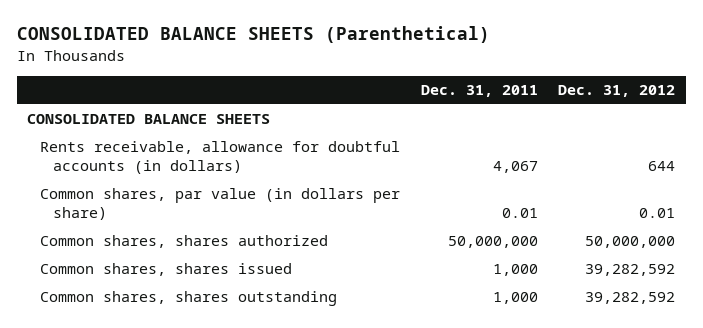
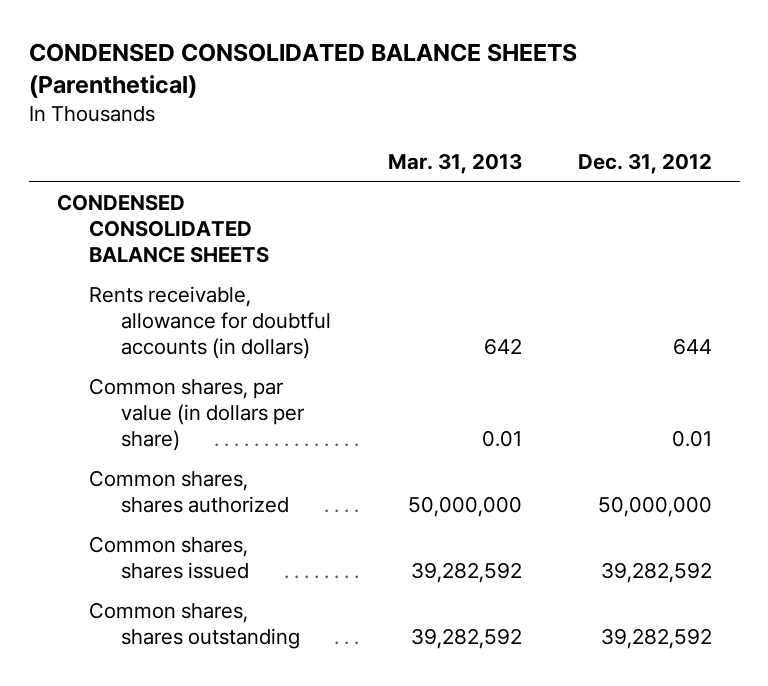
[16,26,490,44] CONSOLIDATED BALANCE SHEETS (Parenthetical) -> [28,42,577,99] CONDENSED CONSOLIDATED BALANCE SHEETS (Parenthetical)
[420,85,538,98] Dec. 31, 2011 -> none
none -> [387,153,522,175] Mar. 31, 2013
[27,114,271,125] CONSOLIDATED BALANCE SHEETS -> [56,194,270,264] CONDENSED CONSOLIDATED BALANCE SHEETS

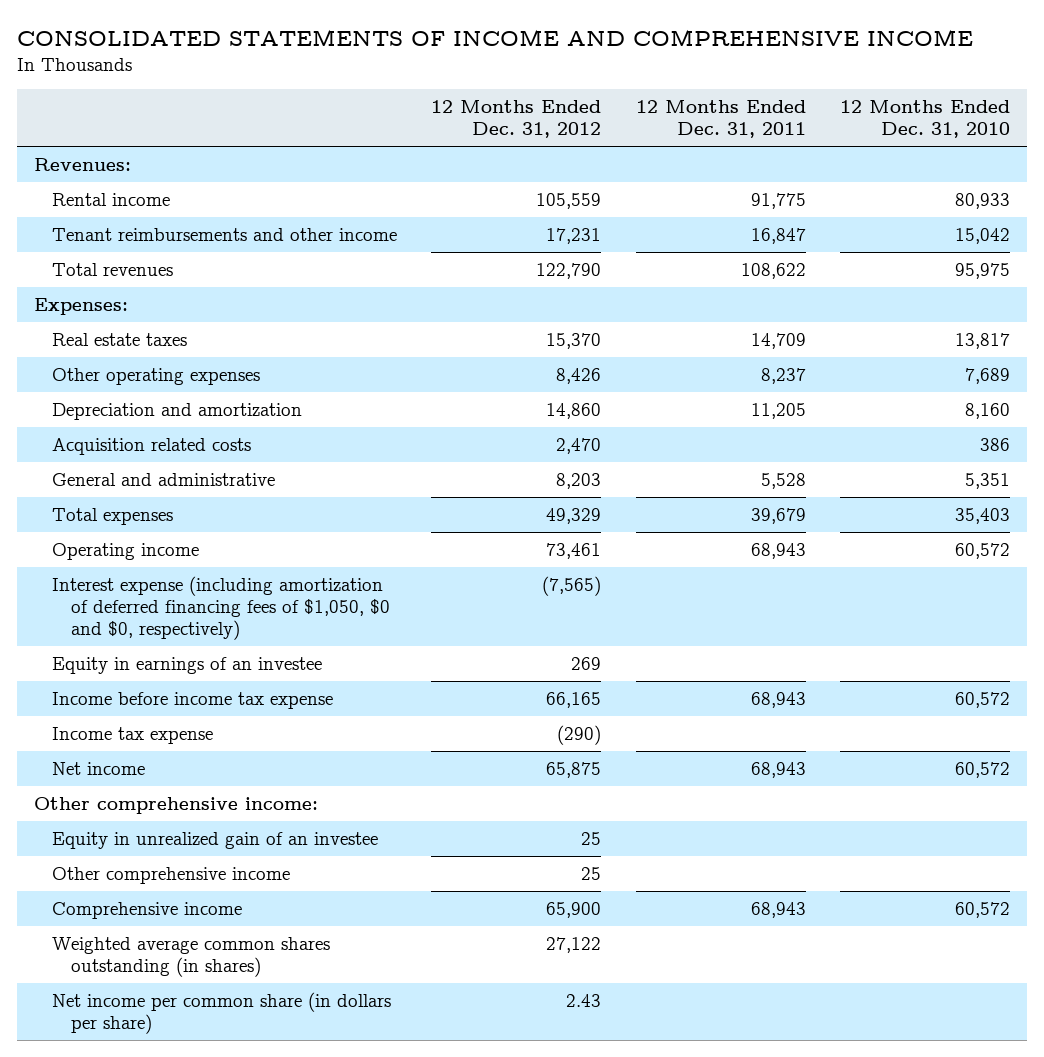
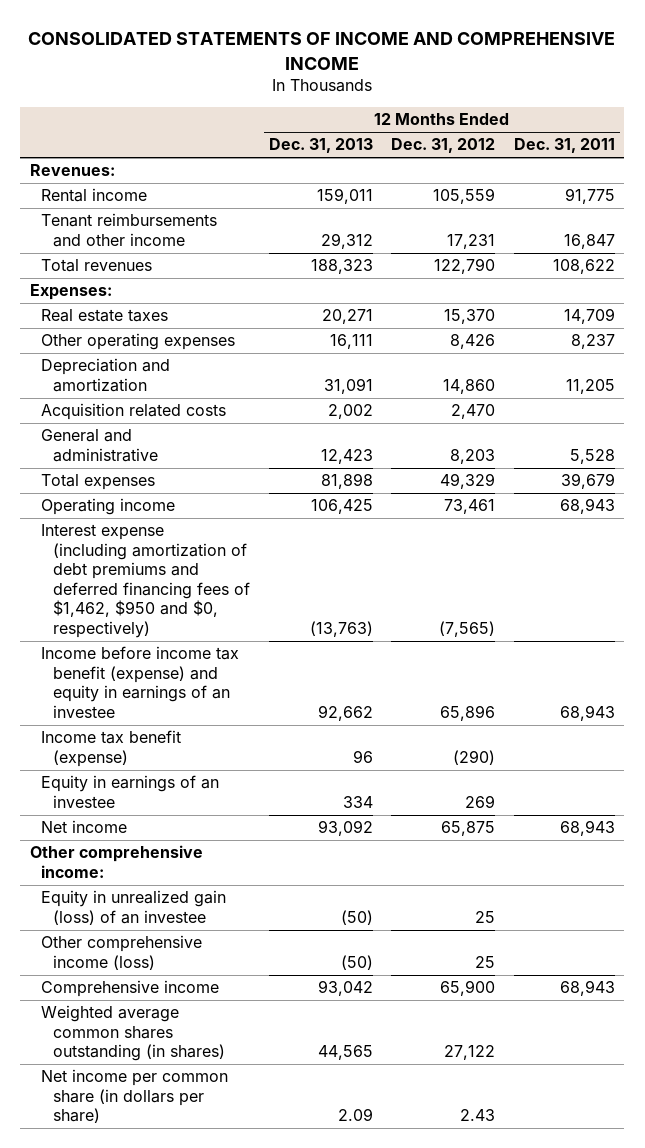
[839,100,1010,139] 12 Months Ended Dec. 31, 2010 -> none
none -> [268,138,373,154] Dec. 31, 2013
[52,576,390,640] Interest expense (including amortization of deferred financing fees of $1,050, $0 and $0, respectively) -> [41,524,251,638] Interest expense (including amortization of debt premiums and deferred financing fees of $1,462, $950 and $0, respectively)
none -> [41,646,240,718] Income before income tax benefit (expense) and equity in earnings of an investee
none -> [41,730,182,767] Income tax benefit (expense)
[52,692,334,710] Income before income tax expense -> none
[52,727,214,745] Income tax expense -> none
[52,832,379,850] Equity in unrealized gain of an investee -> [41,890,227,925] Equity in unrealized gain (loss) of an investee
[52,867,291,885] Other comprehensive income -> [41,935,203,970] Other comprehensive income (loss)

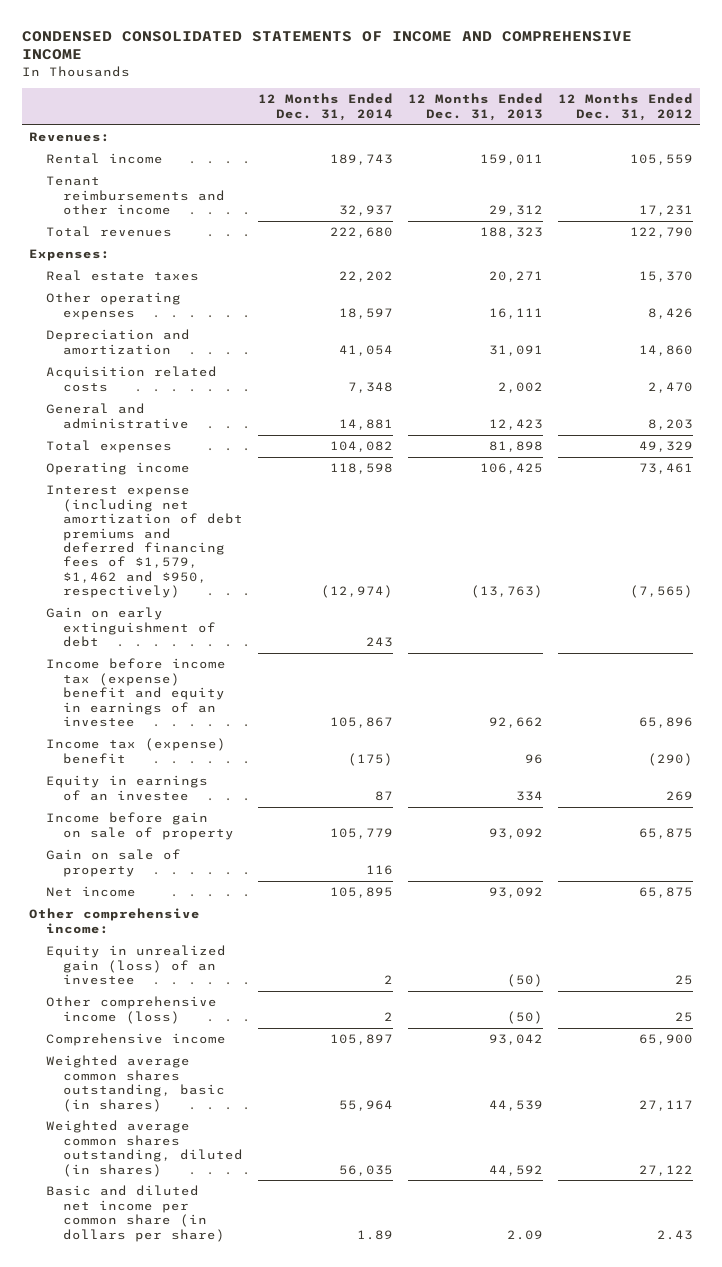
[28,32,616,70] CONSOLIDATED STATEMENTS OF INCOME AND COMPREHENSIVE INCOME -> [21,30,632,61] CONDENSED CONSOLIDATED STATEMENTS OF INCOME AND COMPREHENSIVE INCOME
[514,138,616,154] Dec. 31, 2011 -> none
none -> [258,93,394,121] 12 Months Ended Dec. 31, 2014
[41,524,251,638] Interest expense (including amortization of debt premiums and deferred financing fees of $1,462, $950 and $0, respectively) -> [46,485,244,599] Interest expense (including net amortization of debt premiums and deferred financing fees of $1,579, $1,462 and $950, respectively)
none -> [46,607,217,648] Gain on early extinguishment of debt
[41,646,240,718] Income before income tax benefit (expense) and equity in earnings of an investee -> [46,658,227,727] Income before income tax (expense) benefit and equity in earnings of an investee
[41,730,182,767] Income tax benefit (expense) -> [46,738,227,764] Income tax (expense) benefit
none -> [46,812,235,840] Income before gain on sale of property
none -> [46,849,182,877] Gain on sale of property
[41,1005,226,1062] Weighted average common shares outstanding (in shares) -> [46,1055,226,1112] Weighted average common shares outstanding, basic (in shares)
[317,1045,373,1061] 44,565 -> [488,1099,543,1111] 44,539
[444,1045,496,1061] 27,122 -> [638,1099,693,1111] 27,117
none -> [46,1120,244,1177] Weighted average common shares outstanding, diluted (in shares)
[41,1069,229,1124] Net income per common share (in dollars per share) -> [46,1185,226,1242] Basic and diluted net income per common share (in dollars per share)

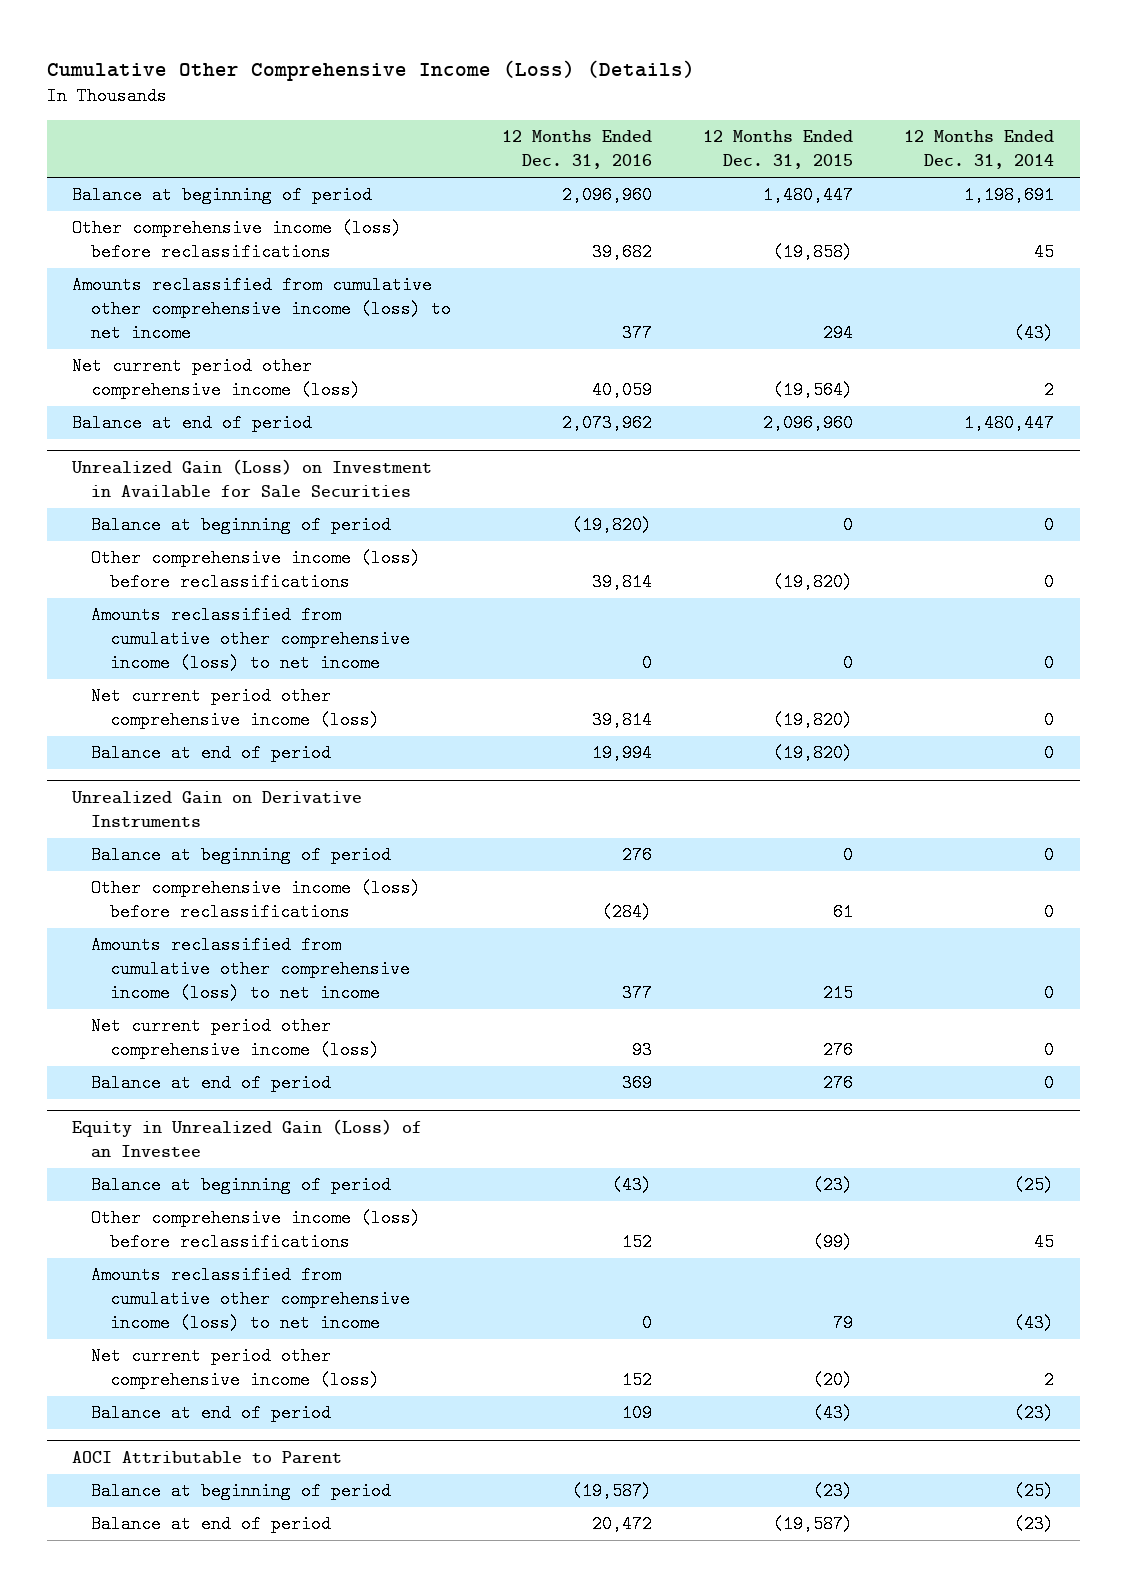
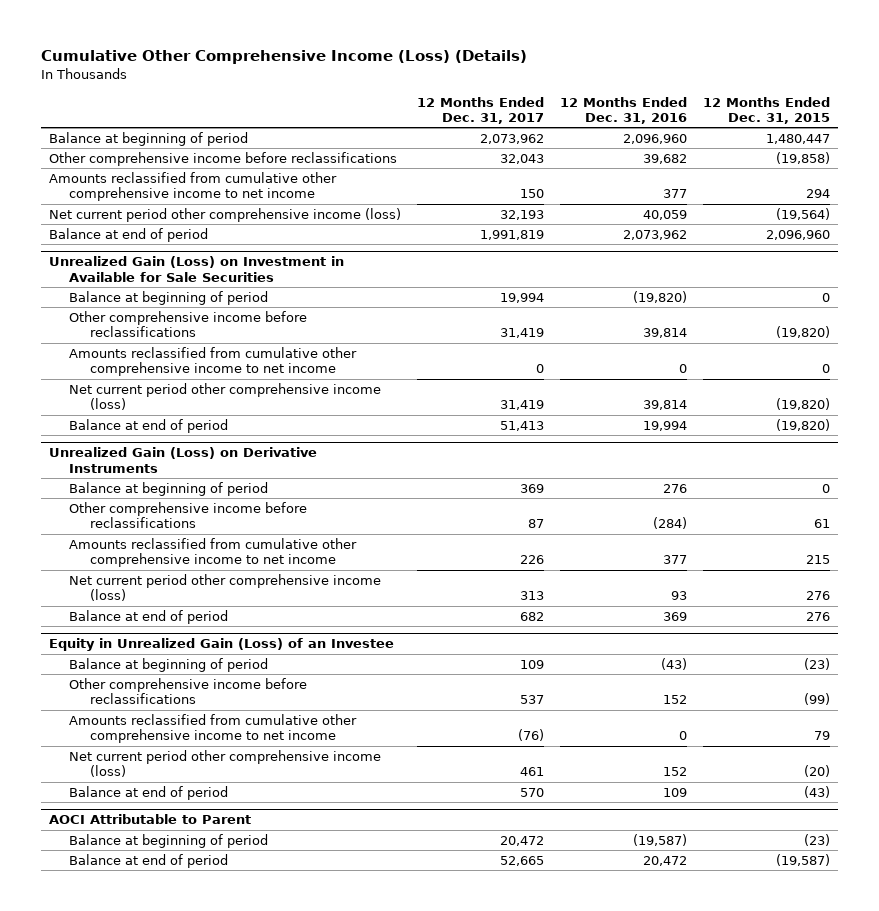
[904,130,1055,170] 12 Months Ended Dec. 31, 2014 -> none
none -> [417,96,545,124] 12 Months Ended Dec. 31, 2017
[72,219,403,262] Other comprehensive income (loss) before reclassifications -> [49,151,398,166] Other comprehensive income before reclassifications
[72,276,452,343] Amounts reclassified from cumulative other comprehensive income (loss) to net income -> [49,171,338,202] Amounts reclassified from cumulative other comprehensive income to net income
[91,549,422,592] Other comprehensive income (loss) before reclassifications -> [69,310,308,338] Other comprehensive income before reclassifications
[91,606,411,673] Amounts reclassified from cumulative other comprehensive income (loss) to net income -> [69,346,358,377] Amounts reclassified from cumulative other comprehensive income to net income
[71,791,363,828] Unrealized Gain on Derivative Instruments -> [49,447,318,473] Unrealized Gain (Loss) on Derivative Instruments
[91,879,422,922] Other comprehensive income (loss) before reclassifications -> [69,501,308,529] Other comprehensive income before reclassifications
[91,936,411,1003] Amounts reclassified from cumulative other comprehensive income (loss) to net income -> [69,537,358,568] Amounts reclassified from cumulative other comprehensive income to net income
[91,1209,422,1252] Other comprehensive income (loss) before reclassifications -> [69,677,308,705] Other comprehensive income before reclassifications
[91,1266,411,1333] Amounts reclassified from cumulative other comprehensive income (loss) to net income -> [69,713,358,744] Amounts reclassified from cumulative other comprehensive income to net income

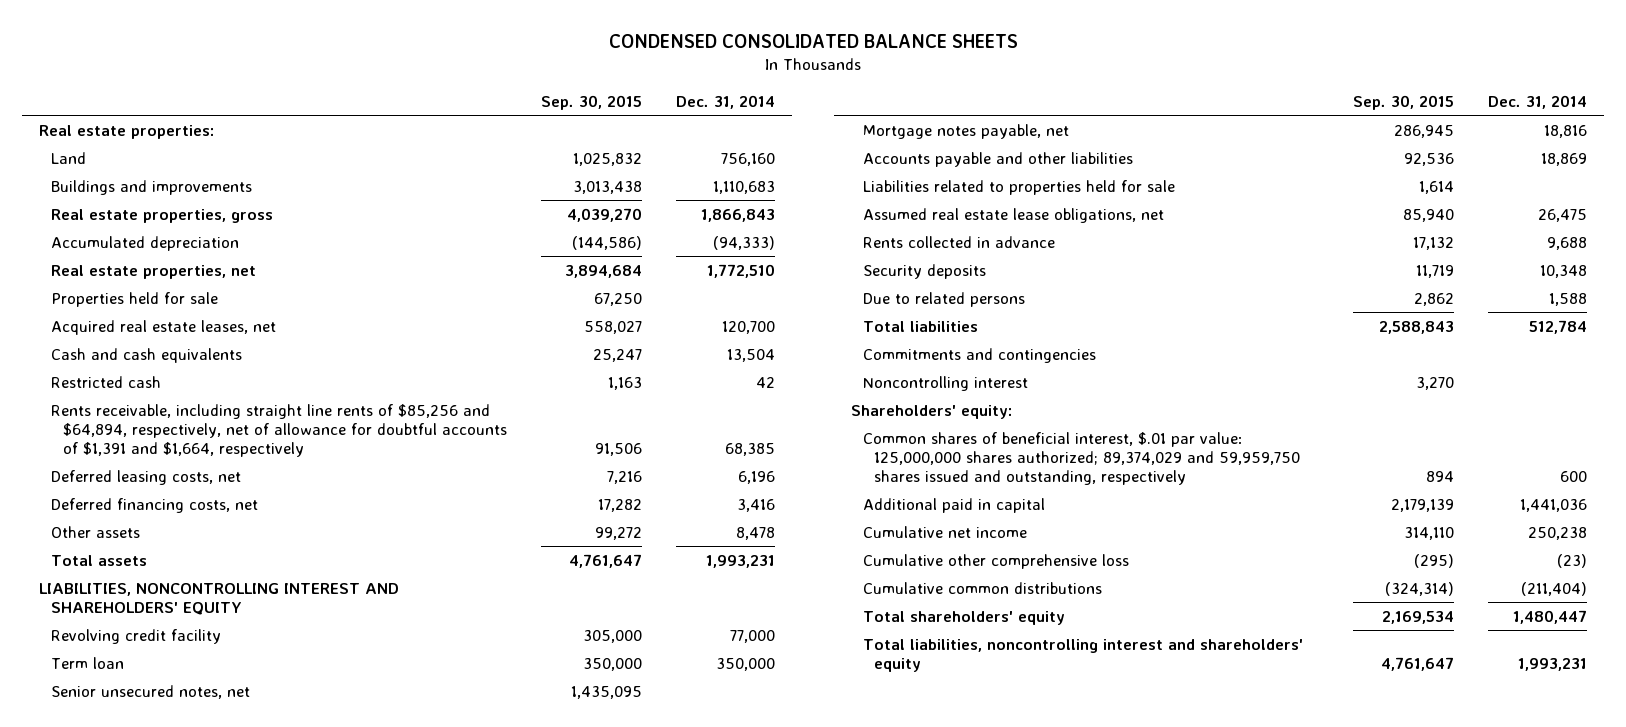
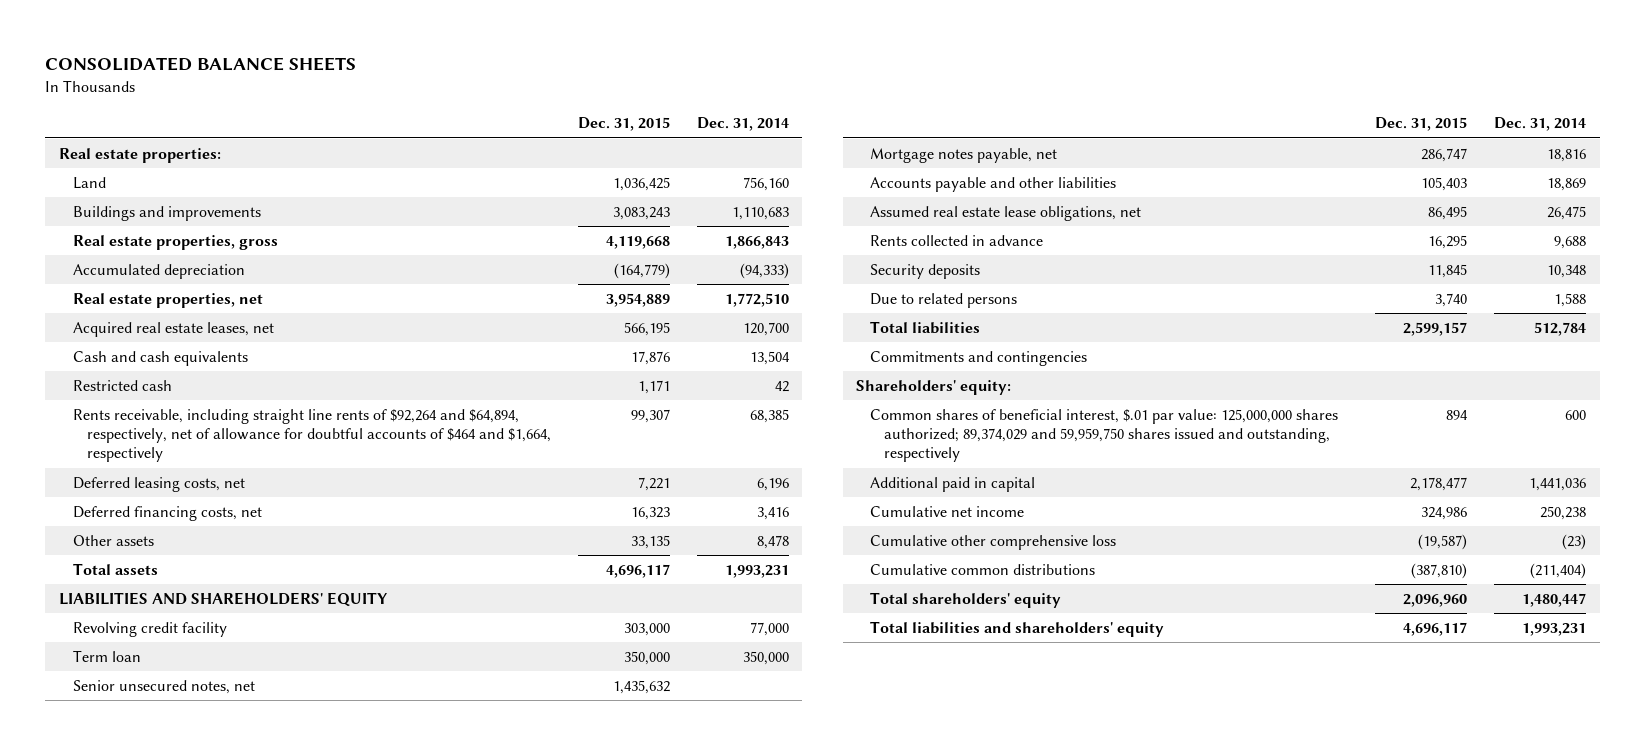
[609,33,1019,48] CONDENSED CONSOLIDATED BALANCE SHEETS -> [45,57,357,72] CONSOLIDATED BALANCE SHEETS
[540,94,642,110] Sep. 30, 2015 -> none
none -> [577,117,670,132] Dec. 31, 2015
[50,291,218,307] Properties held for sale -> none
[50,403,507,458] Rents receivable, including straight line rents of $85,256 and $64,894, respectively, net of allowance for doubtful accounts of $1,391 and $1,664, respectively -> [72,408,551,463] Rents receivable, including straight line rents of $92,264 and $64,894, respectively, net of allowance for doubtful accounts of $464 and $1,664, respectively
[39,582,400,615] LIABILITIES, NONCONTROLLING INTEREST AND SHAREHOLDERS' EQUITY -> [58,591,388,607] LIABILITIES AND SHAREHOLDERS' EQUITY
[862,179,1175,195] Liabilities related to properties held for sale -> none
[862,375,1028,391] Noncontrolling interest -> none
[862,638,1303,672] Total liabilities, noncontrolling interest and shareholders' equity -> [870,620,1165,637] Total liabilities and shareholders' equity

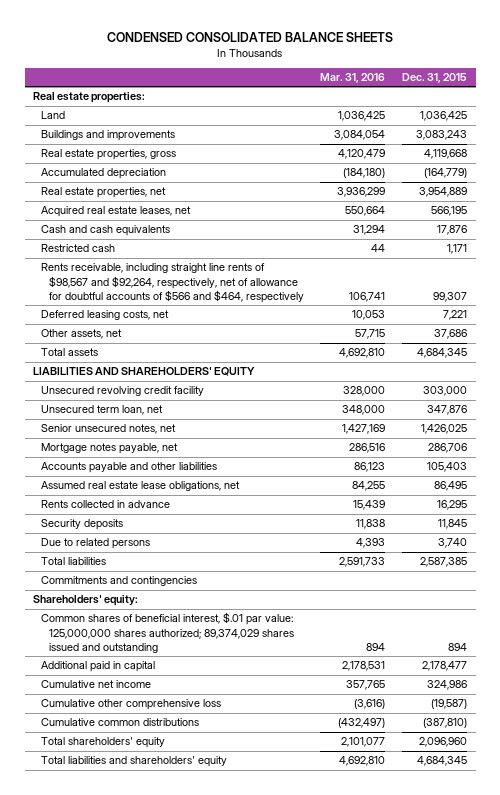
[45,57,357,72] CONSOLIDATED BALANCE SHEETS -> [107,31,394,42] CONDENSED CONSOLIDATED BALANCE SHEETS
[696,117,789,132] Dec. 31, 2014 -> none
none -> [320,73,386,84] Mar. 31, 2016
[72,408,551,463] Rents receivable, including straight line rents of $92,264 and $64,894, respectively, net of allowance for doubtful accounts of $464 and $1,664, respectively -> [40,263,304,303] Rents receivable, including straight line rents of $98,567 and $92,264, respectively, net of allowance for doubtful accounts of $566 and $464, respectively
[72,505,262,521] Deferred financing costs, net -> none
[72,534,154,546] Other assets -> [40,329,122,340] Other assets, net
[630,534,670,549] 33,135 -> [434,329,468,340] 37,686
[605,563,670,578] 4,696,117 -> [417,348,468,359] 4,684,345
[72,621,227,637] Revolving credit facility -> [40,386,204,397] Unsecured revolving credit facility
[72,649,141,662] Term loan -> [40,405,163,416] Unsecured term loan, net
[623,650,670,665] 350,000 -> [427,405,468,416] 347,876
[612,679,670,694] 1,435,632 -> [421,424,468,435] 1,426,025
[1421,147,1468,162] 286,747 -> [428,443,468,454] 286,706
[1403,321,1468,336] 2,599,157 -> [420,557,468,568] 2,587,385
[870,408,1339,463] Common shares of beneficial interest, $.01 par value: 125,000,000 shares authorized; 89,374,029 and 59,959,750 shares issued and outstanding, respectively -> [40,612,294,653] Common shares of beneficial interest, $.01 par value: 125,000,000 shares authorized; 89,374,029 shares issued and outstanding
[1403,621,1468,636] 4,696,117 -> [417,756,468,767] 4,684,345

